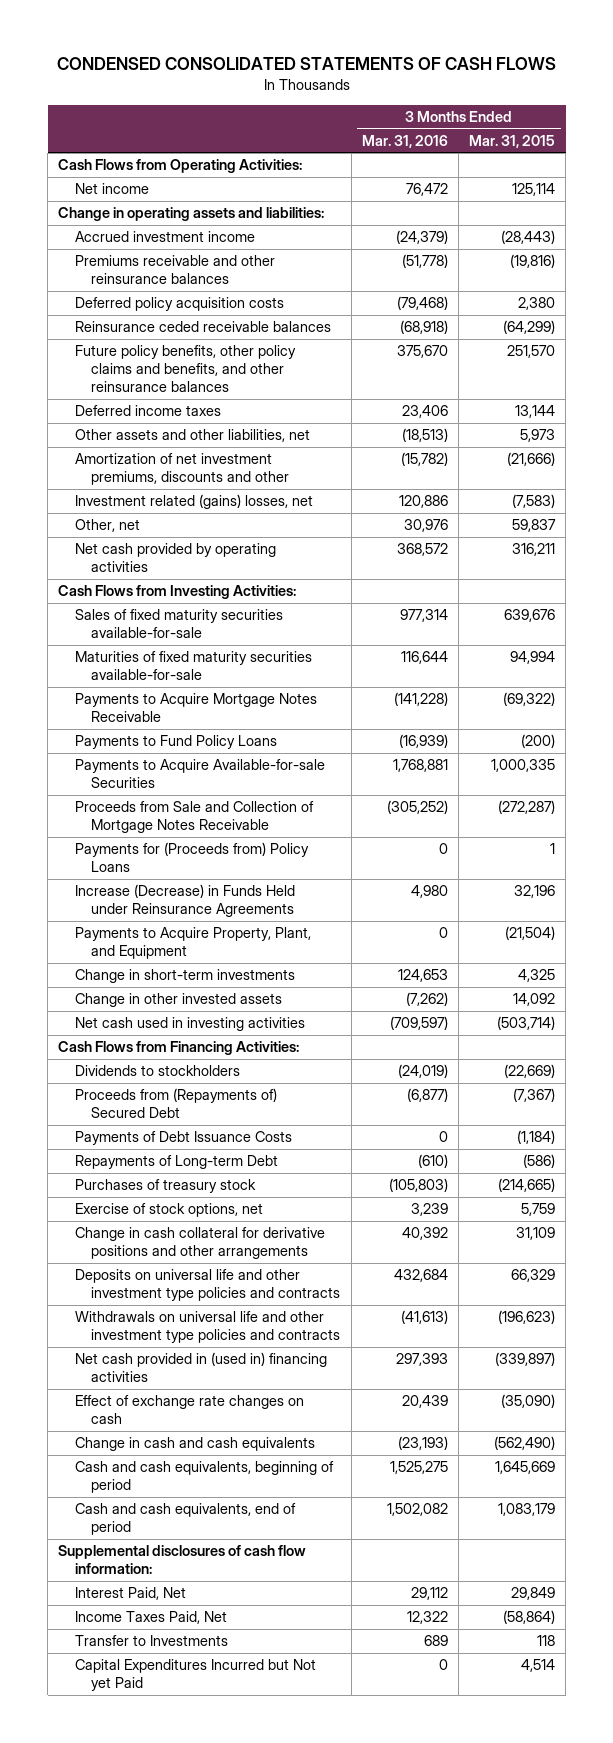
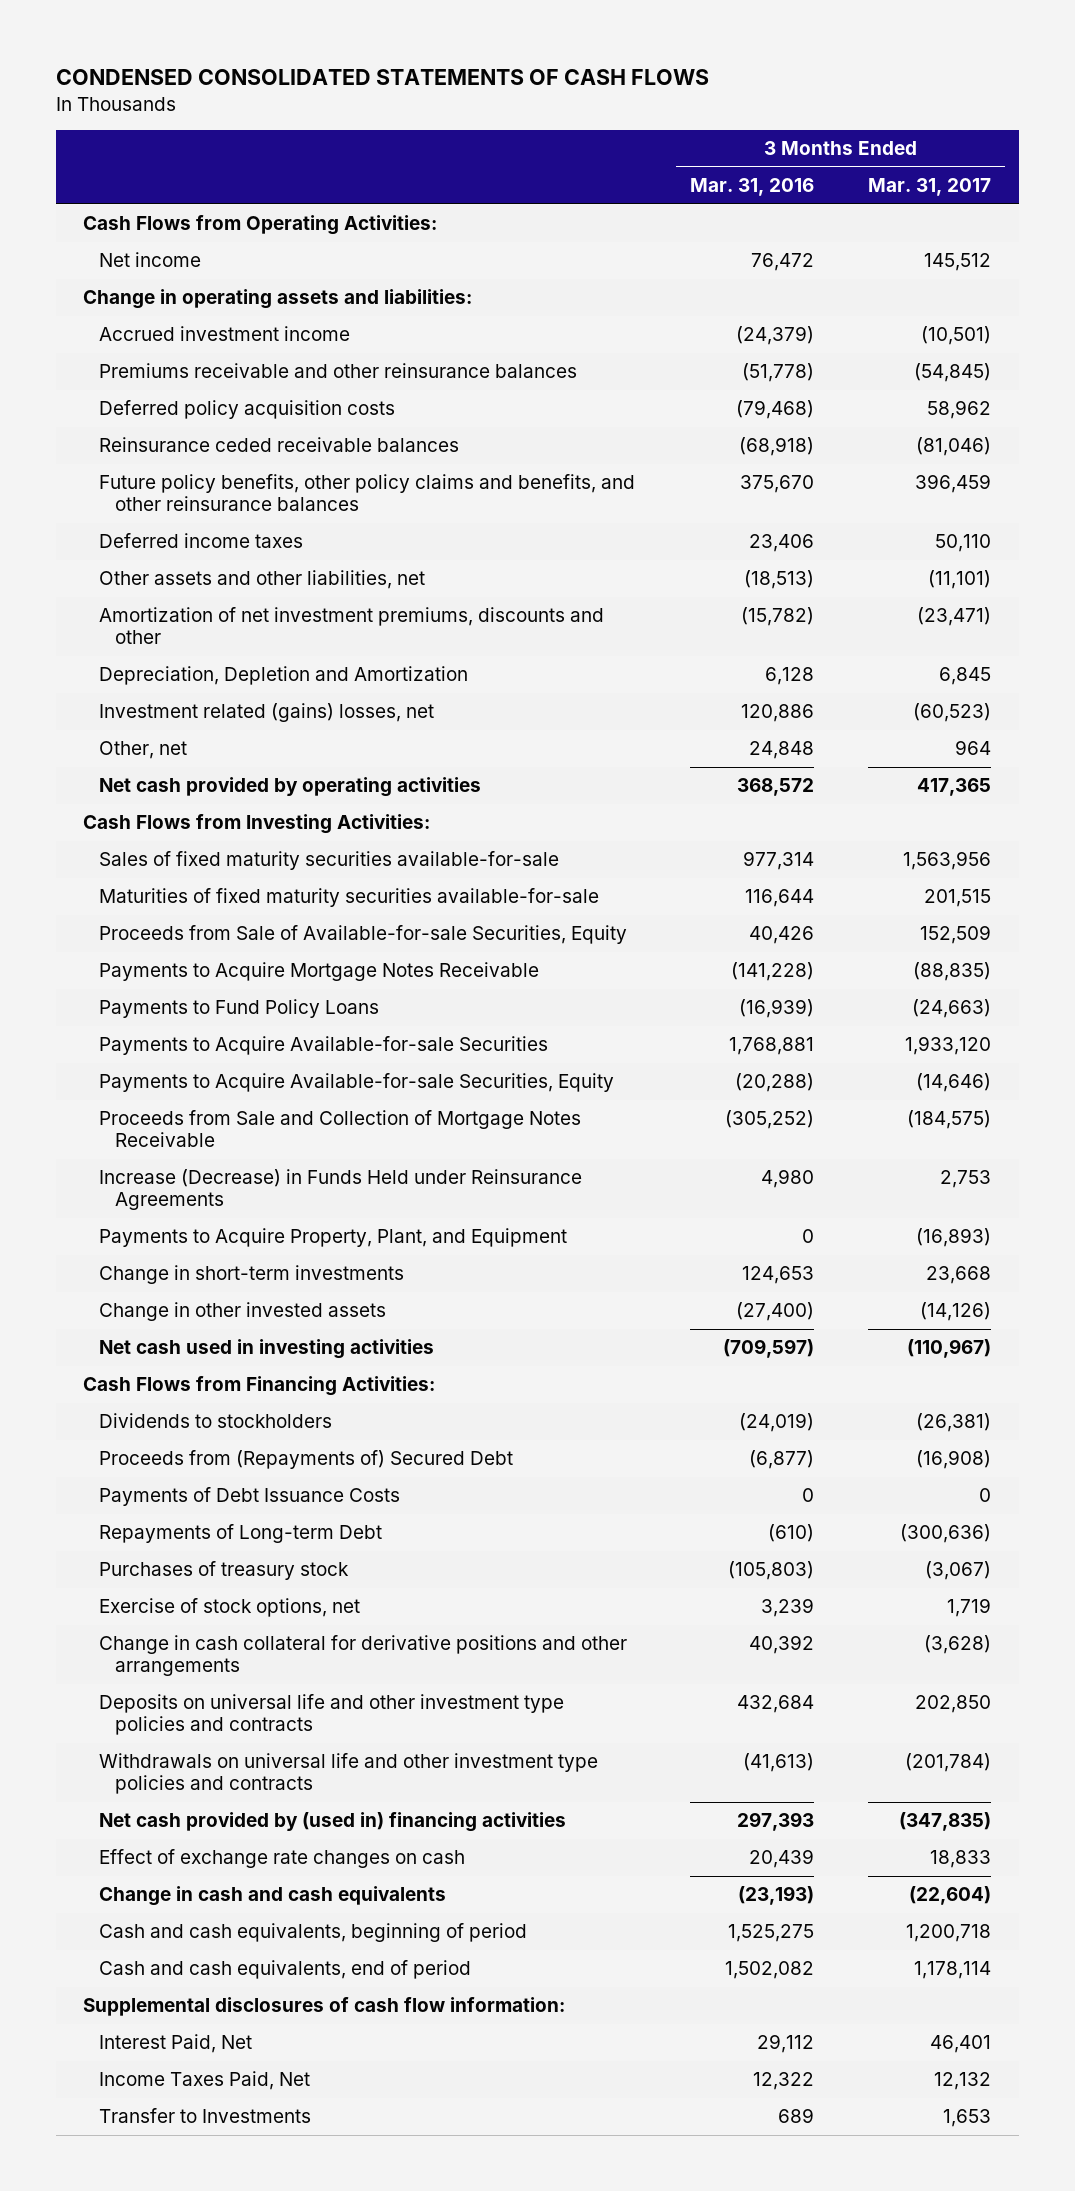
[469,134,556,148] Mar. 31, 2015 -> none
none -> [868,178,992,197] Mar. 31, 2017
none -> [99,666,469,686] Depreciation, Depletion and Amortization
[403,519,448,533] 30,976 -> [748,741,814,760] 24,848
none -> [99,925,628,945] Proceeds from Sale of Available-for-sale Securities, Equity
none -> [99,1073,615,1093] Payments to Acquire Available-for-sale Securities, Equity
[74,842,309,873] Payments for (Proceeds from) Policy Loans -> none
[405,992,448,1007] (7,262) -> [735,1302,814,1322] (27,400)
[74,1352,327,1383] Net cash provided in (used in) financing activities -> [99,1812,567,1833] Net cash provided by (used in) financing activities
[74,1659,316,1692] Capital Expenditures Incurred but Not yet Paid -> none

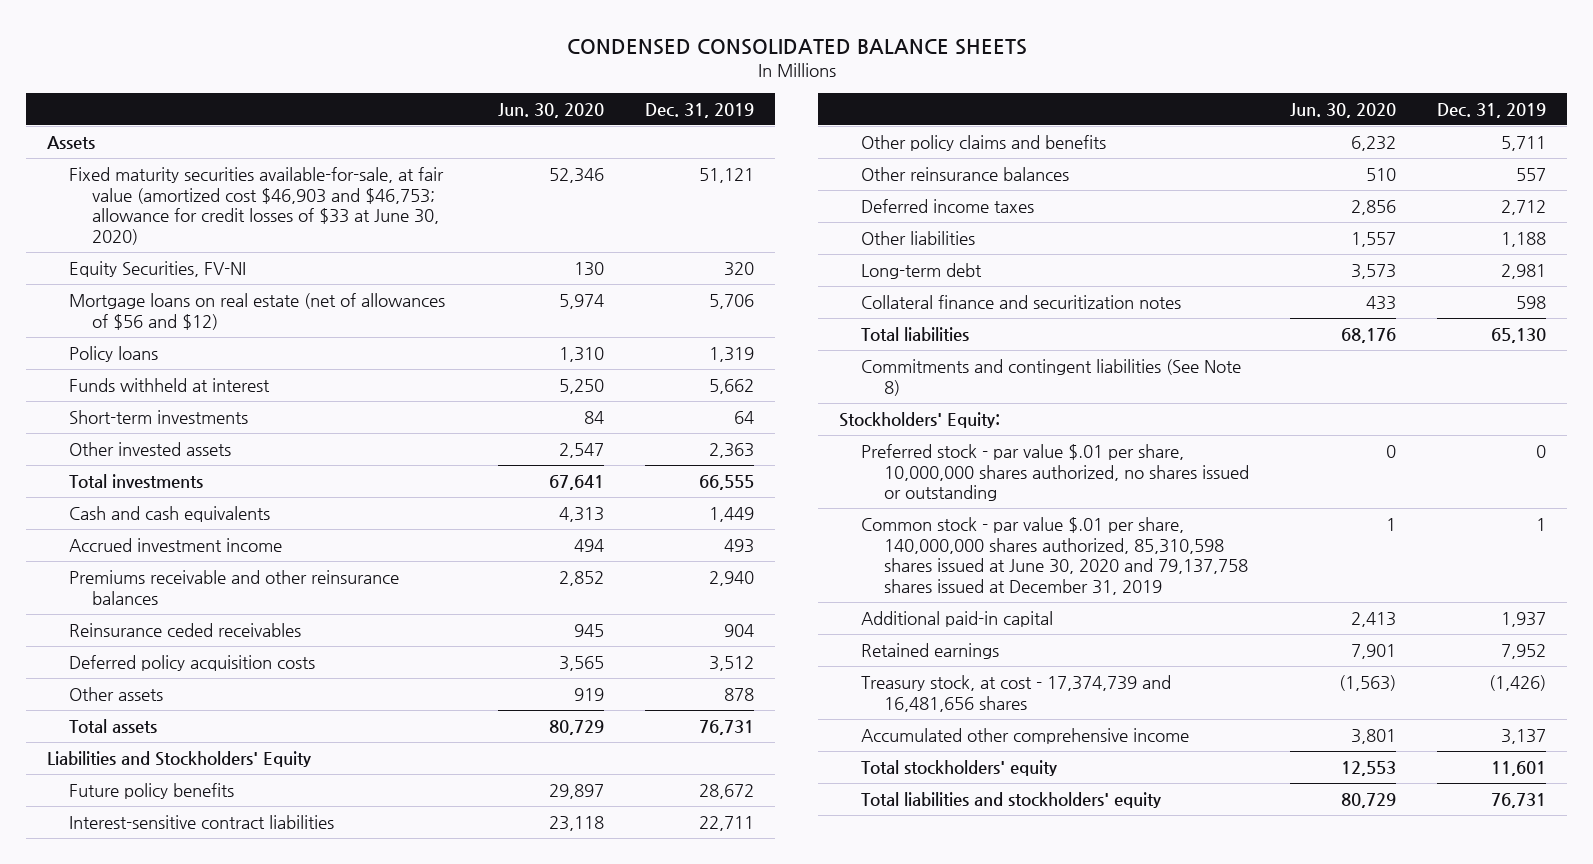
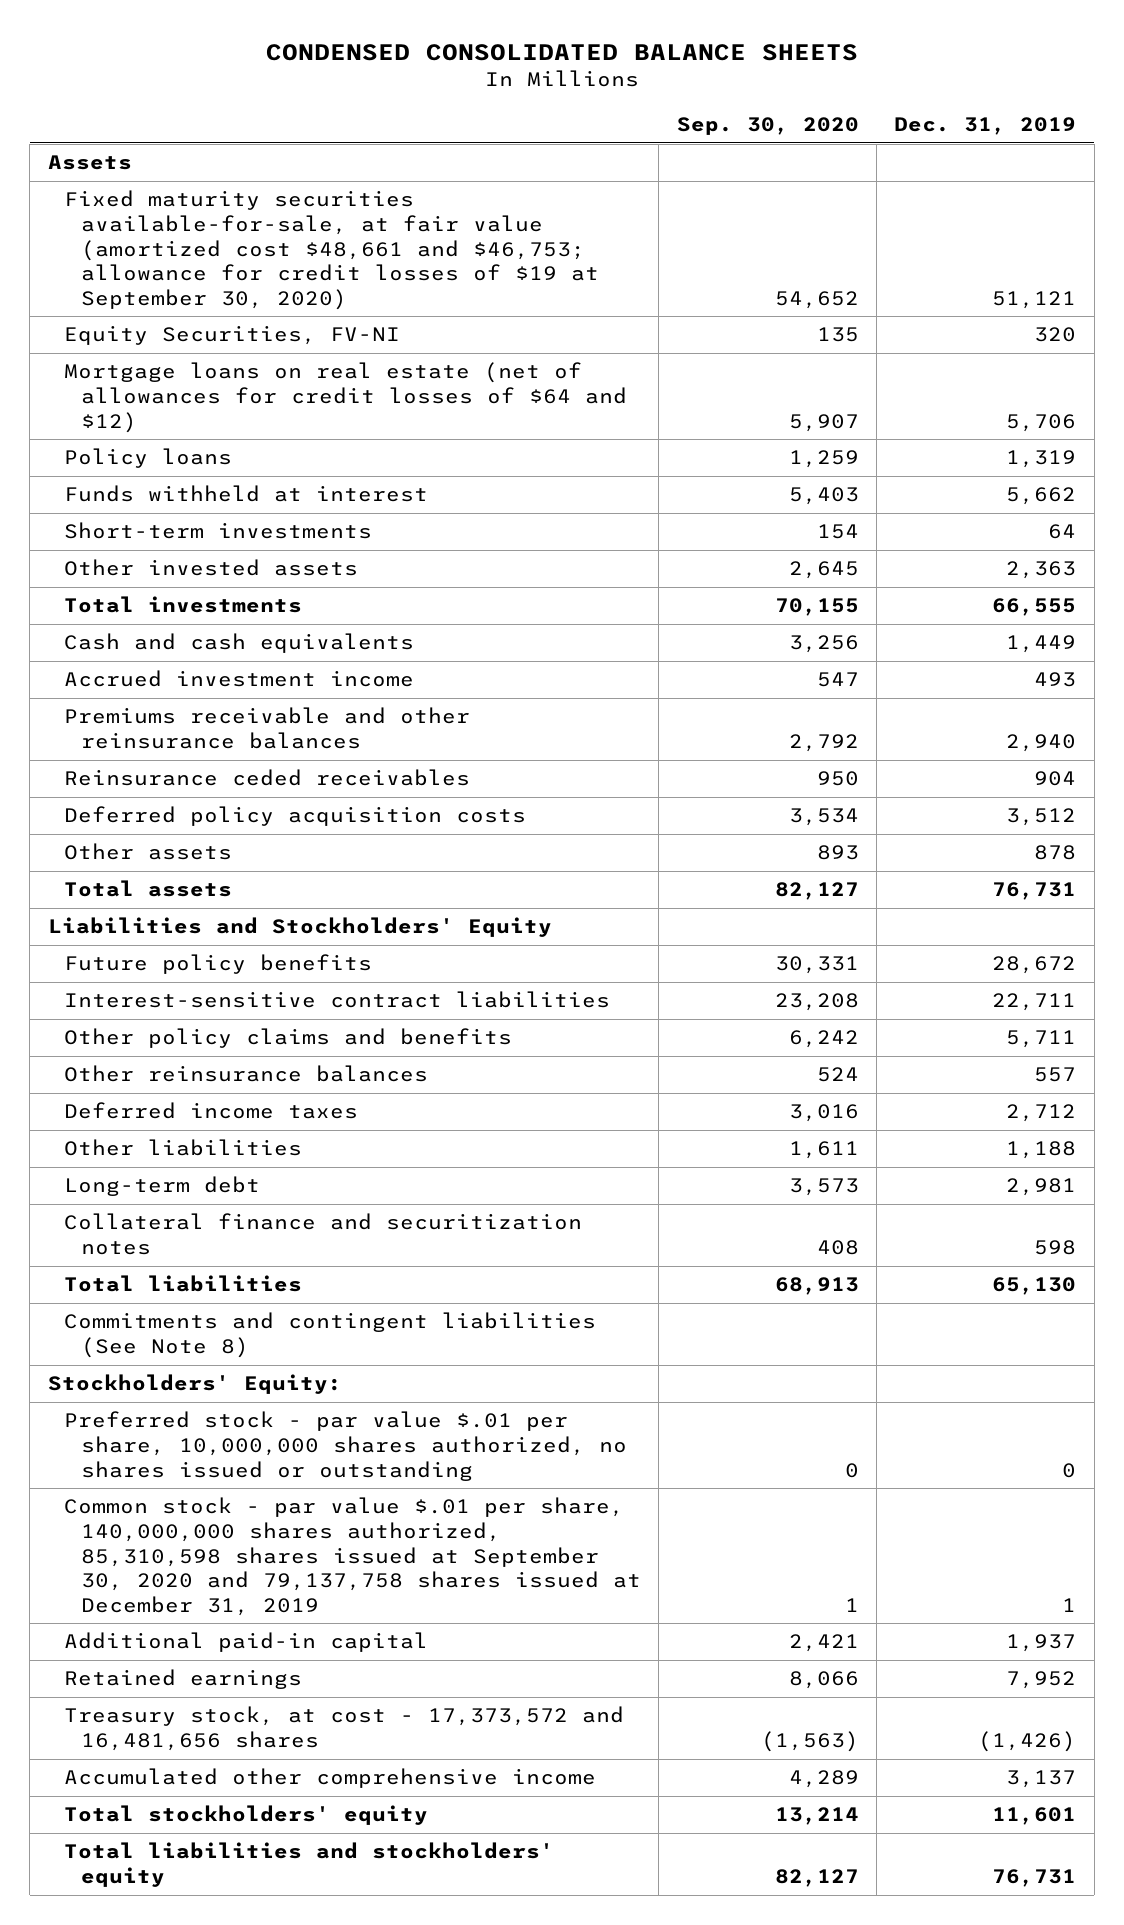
[498,102,605,118] Jun. 30, 2020 -> none
none -> [676,116,859,135] Sep. 30, 2020
[69,166,445,245] Fixed maturity securities available-for-sale, at fair value (amortized cost $46,903 and $46,753; allowance for credit losses of $33 at June 30, 2020) -> [64,190,599,310] Fixed maturity securities available-for-sale, at fair value (amortized cost $48,661 and $46,753; allowance for credit losses of $19 at September 30, 2020)
[69,292,446,330] Mortgage loans on real estate (net of allowances of $56 and $12) -> [64,362,627,433] Mortgage loans on real estate (net of allowances for credit losses of $64 and $12)
[861,516,1248,595] Common stock - par value $.01 per share, 140,000,000 shares authorized, 85,310,598 shares issued at June 30, 2020 and 79,137,758 shares issued at December 31, 2019 -> [64,1497,641,1616] Common stock - par value $.01 per share, 140,000,000 shares authorized, 85,310,598 shares issued at September 30, 2020 and 79,137,758 shares issued at December 31, 2019
[861,674,1172,712] Treasury stock, at cost - 17,374,739 and 16,481,656 shares -> [64,1706,625,1751] Treasury stock, at cost - 17,373,572 and 16,481,656 shares

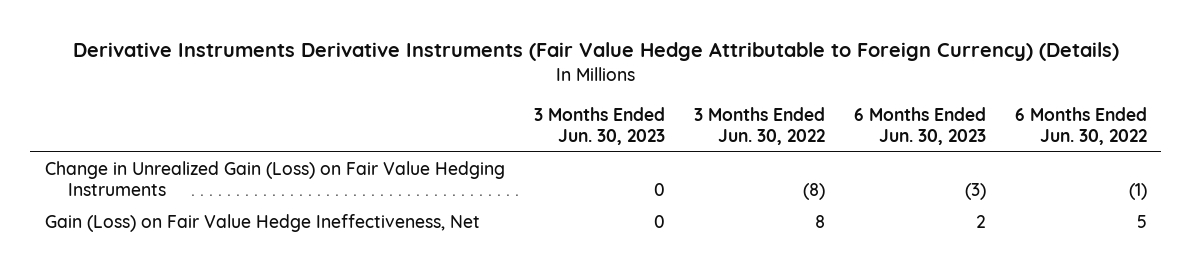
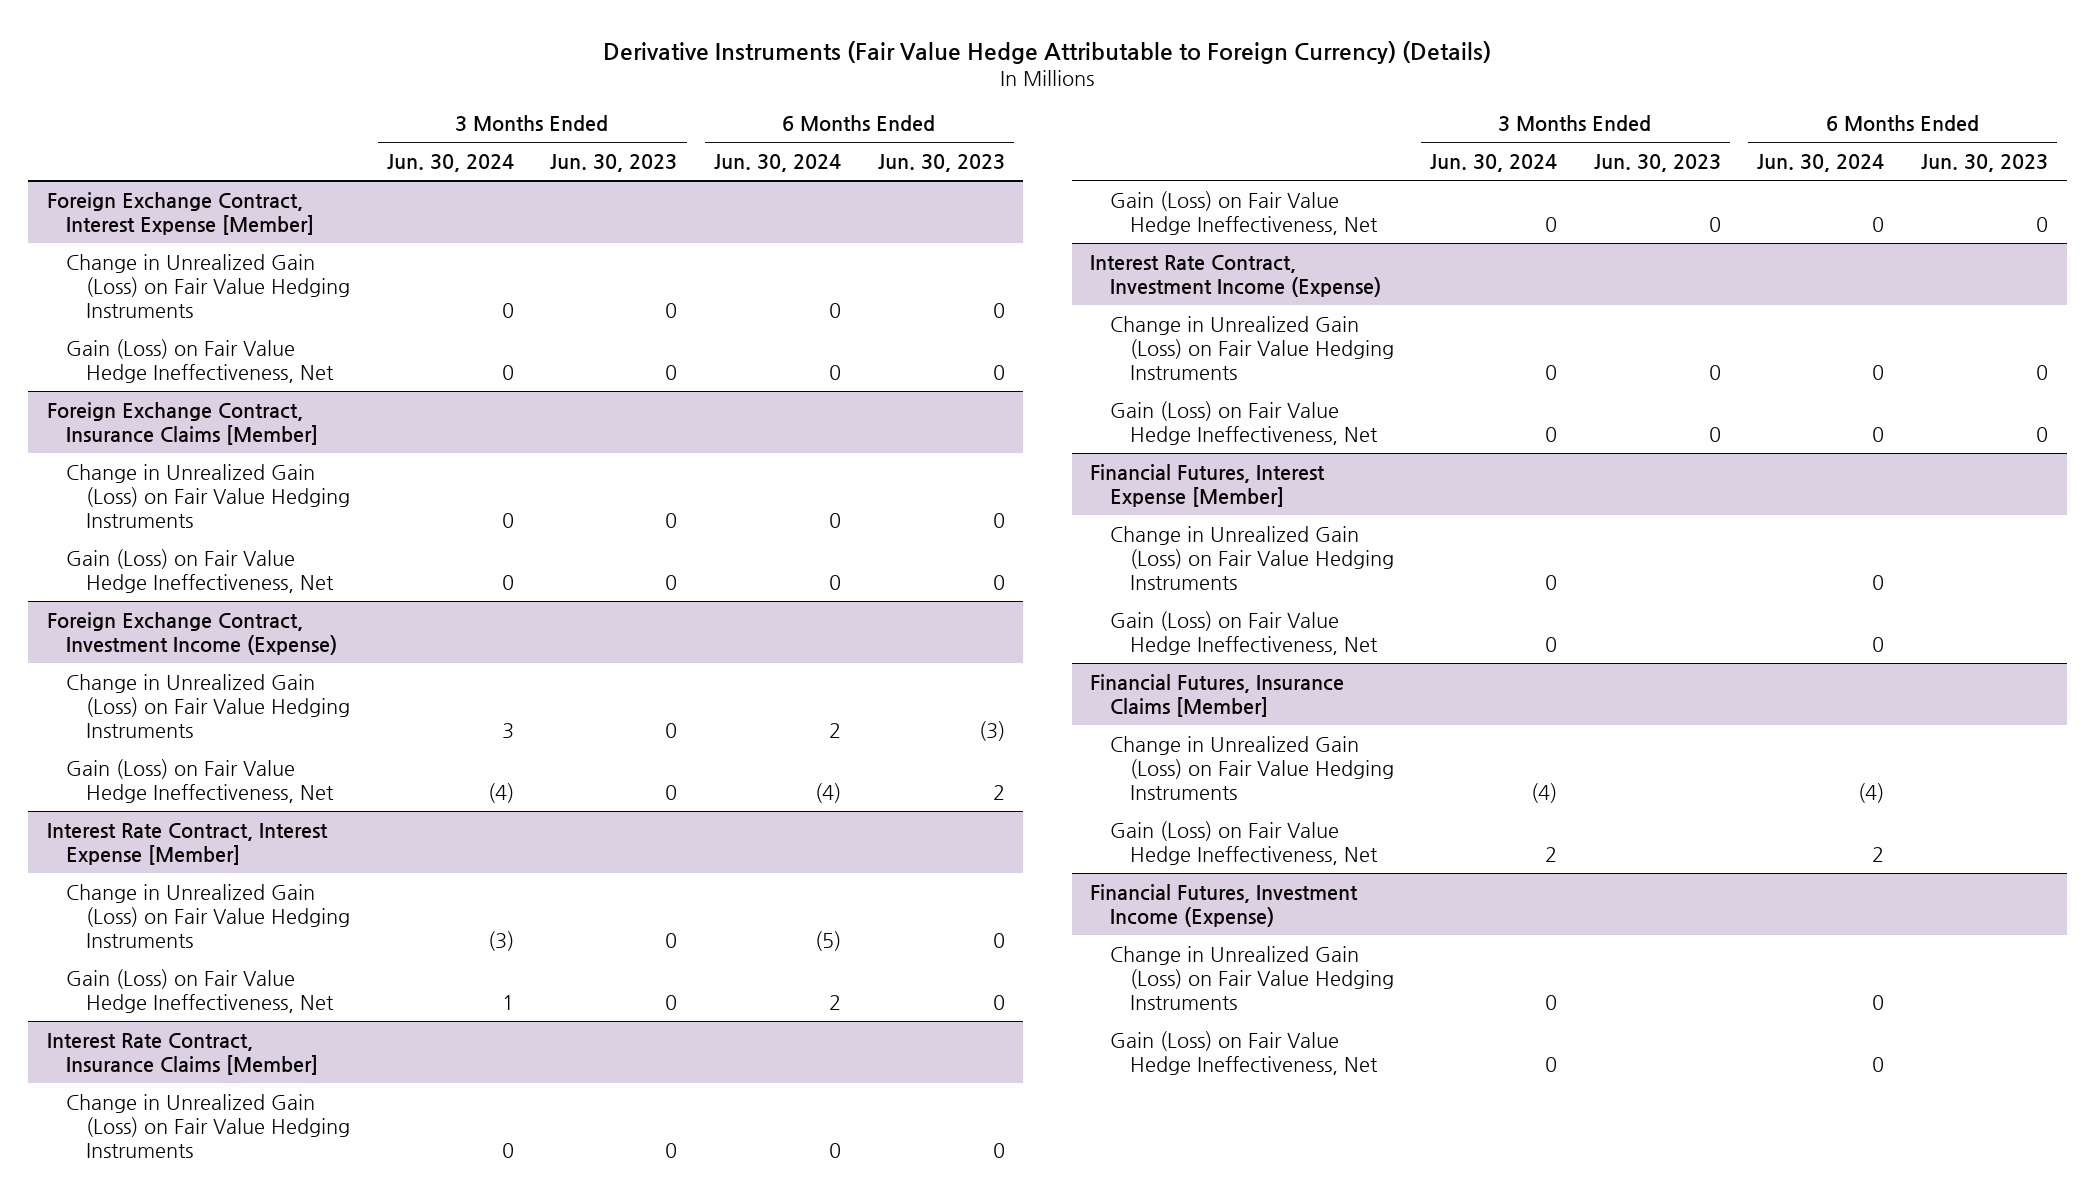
[72,42,1119,62] Derivative Instruments Derivative Instruments (Fair Value Hedge Attributable to Foreign Currency) (Details) -> [603,40,1492,64] Derivative Instruments (Fair Value Hedge Attributable to Foreign Currency) (Details)
[693,107,825,145] 3 Months Ended Jun. 30, 2022 -> none
[1014,107,1147,145] 6 Months Ended Jun. 30, 2022 -> none
none -> [386,154,514,173] Jun. 30, 2024
none -> [714,154,842,173] Jun. 30, 2024
none -> [46,191,315,235] Foreign Exchange Contract, Interest Expense [Member]
none -> [66,253,351,319] Change in Unrealized Gain (Loss) on Fair Value Hedging Instruments
none -> [66,338,335,383] Gain (Loss) on Fair Value Hedge Ineffectiveness, Net
none -> [46,401,319,445] Foreign Exchange Contract, Insurance Claims [Member]
none -> [66,463,351,529] Change in Unrealized Gain (Loss) on Fair Value Hedging Instruments
none -> [66,548,335,593] Gain (Loss) on Fair Value Hedge Ineffectiveness, Net
none -> [46,611,338,655] Foreign Exchange Contract, Investment Income (Expense)
none -> [46,822,328,865] Interest Rate Contract, Interest Expense [Member]
none -> [66,883,351,949] Change in Unrealized Gain (Loss) on Fair Value Hedging Instruments
none -> [66,968,335,1013] Gain (Loss) on Fair Value Hedge Ineffectiveness, Net
none -> [46,1032,319,1075] Interest Rate Contract, Insurance Claims [Member]
none -> [66,1093,351,1159] Change in Unrealized Gain (Loss) on Fair Value Hedging Instruments
none -> [1109,190,1378,235] Gain (Loss) on Fair Value Hedge Ineffectiveness, Net
none -> [1090,254,1381,297] Interest Rate Contract, Investment Income (Expense)
none -> [1109,315,1394,381] Change in Unrealized Gain (Loss) on Fair Value Hedging Instruments
none -> [1109,400,1378,445] Gain (Loss) on Fair Value Hedge Ineffectiveness, Net
none -> [1090,463,1326,507] Financial Futures, Interest Expense [Member]
none -> [1109,525,1394,591] Change in Unrealized Gain (Loss) on Fair Value Hedging Instruments
none -> [1109,610,1378,655] Gain (Loss) on Fair Value Hedge Ineffectiveness, Net
none -> [1090,673,1345,717] Financial Futures, Insurance Claims [Member]
none -> [1109,735,1394,801] Change in Unrealized Gain (Loss) on Fair Value Hedging Instruments
none -> [1109,820,1378,865] Gain (Loss) on Fair Value Hedge Ineffectiveness, Net
none -> [1090,883,1359,927] Financial Futures, Investment Income (Expense)
none -> [1109,945,1394,1011] Change in Unrealized Gain (Loss) on Fair Value Hedging Instruments
none -> [1109,1030,1378,1075] Gain (Loss) on Fair Value Hedge Ineffectiveness, Net

